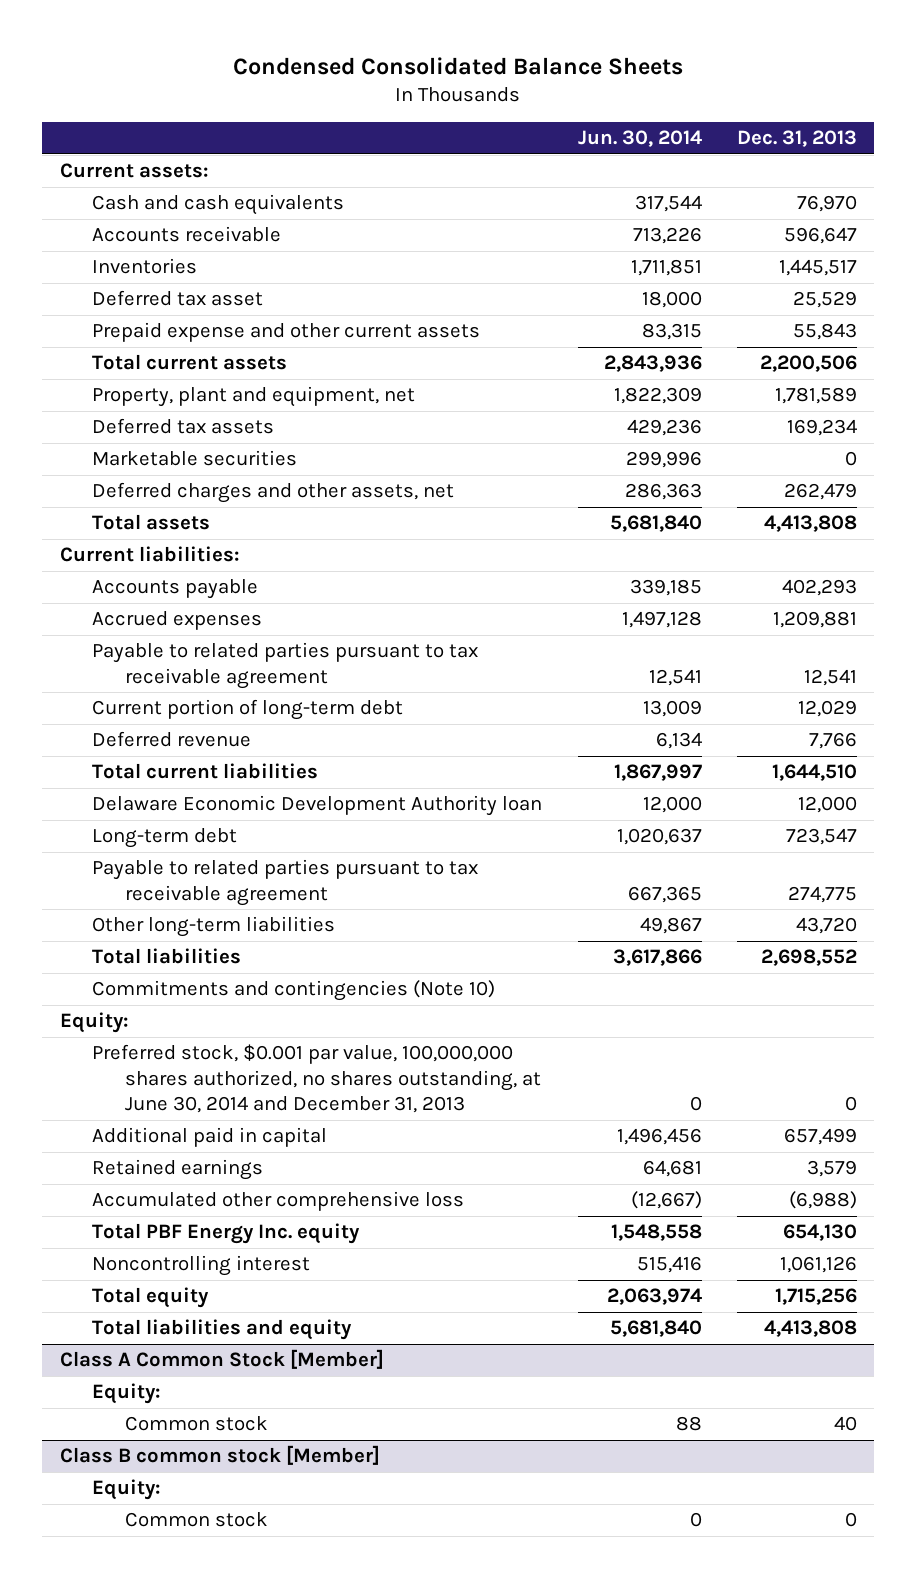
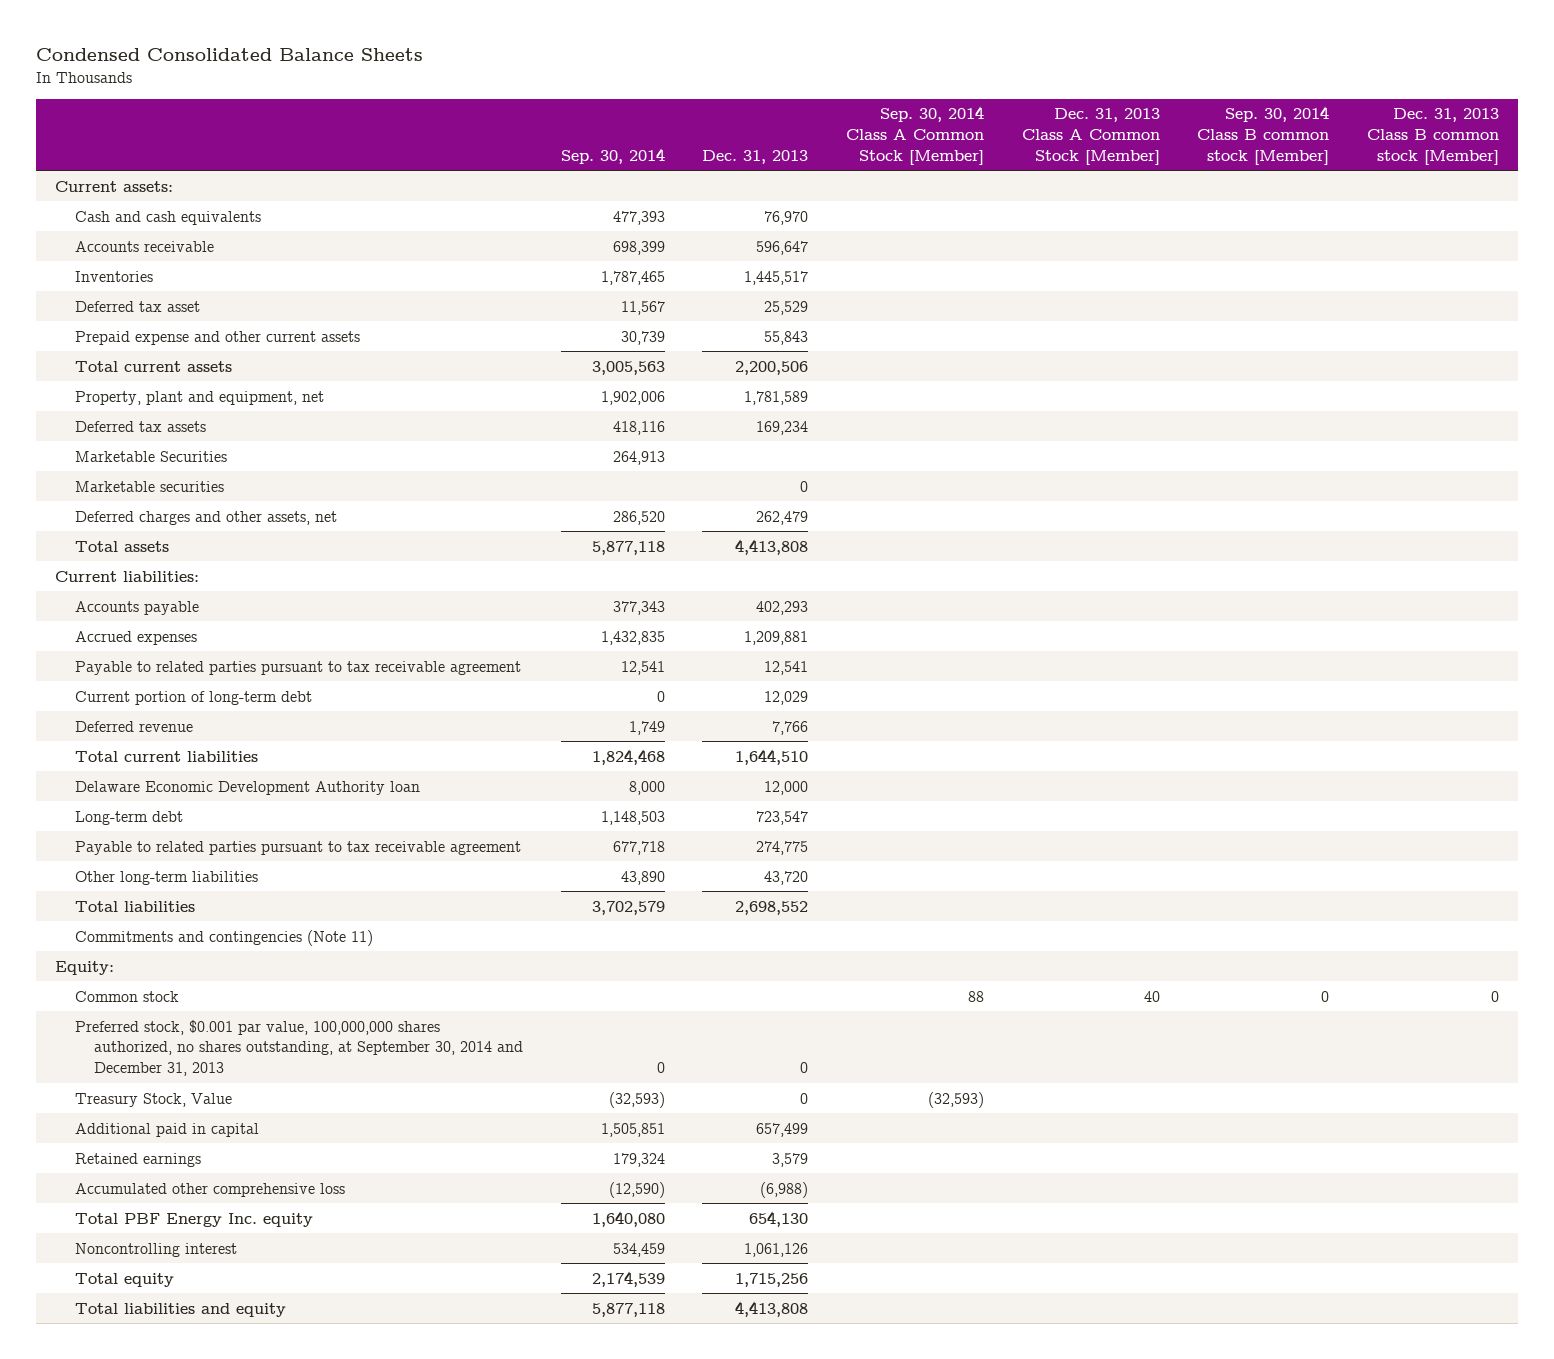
[577,130,702,148] Jun. 30, 2014 -> none
none -> [560,147,665,164] Sep. 30, 2014
none -> [846,106,985,165] Sep. 30, 2014 Class A Common Stock [Member]
none -> [1021,108,1160,165] Dec. 31, 2013 Class A Common Stock [Member]
none -> [1197,106,1330,165] Sep. 30, 2014 Class B common stock [Member]
none -> [1366,108,1499,165] Dec. 31, 2013 Class B common stock [Member]
none -> [74,450,227,462] Marketable Securities
[92,980,496,1002] Commitments and contingencies (Note 10) -> [74,929,373,946] Commitments and contingencies (Note 11)
none -> [74,990,179,1002] Common stock
[92,1044,542,1114] Preferred stock, $0.001 par value, 100,000,000 shares authorized, no shares outstanding, at June 30, 2014 and December 31, 2013 -> [74,1019,524,1077] Preferred stock, $0.001 par value, 100,000,000 shares authorized, no shares outstanding, at September 30, 2014 and December 31, 2013
none -> [74,1092,232,1107] Treasury Stock, Value
[59,1349,384,1370] Class A Common Stock [Member] -> none
[92,1383,162,1405] Equity: -> none
[125,1416,269,1432] Common stock -> none
[59,1445,380,1466] Class B common stock [Member] -> none
[92,1479,162,1501] Equity: -> none
[125,1512,269,1528] Common stock -> none

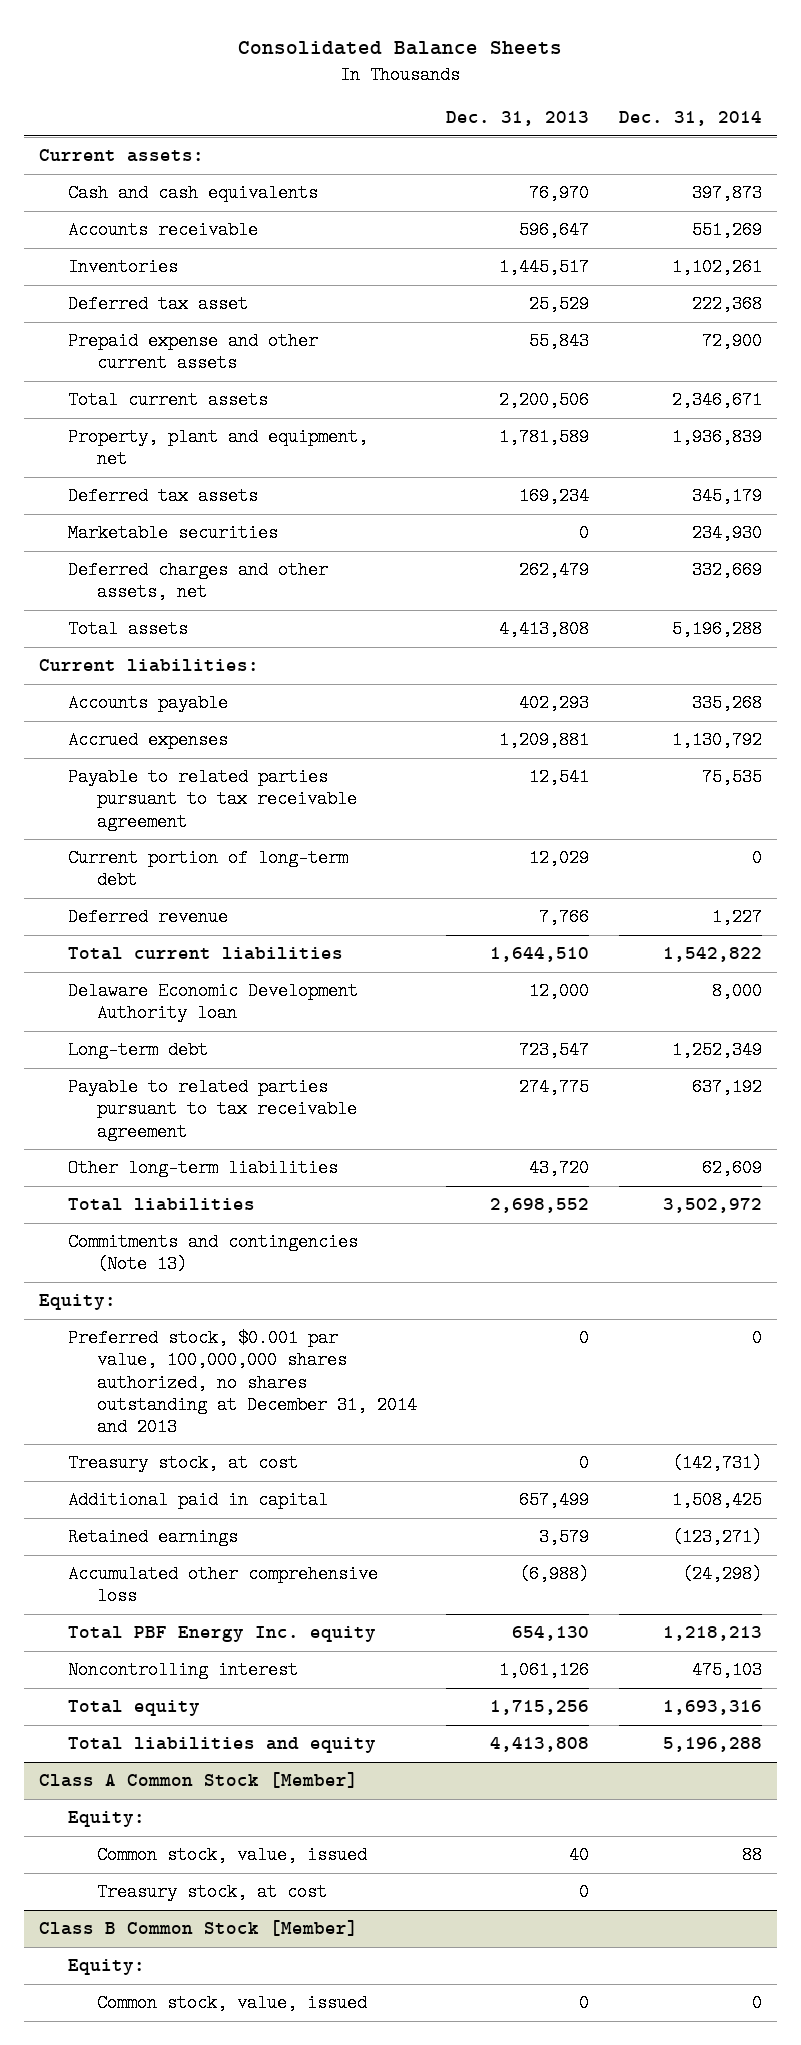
[36,48,424,62] Condensed Consolidated Balance Sheets -> [238,40,563,55] Consolidated Balance Sheets
[560,147,665,164] Sep. 30, 2014 -> none
[846,106,985,165] Sep. 30, 2014 Class A Common Stock [Member] -> none
[1021,108,1160,165] Dec. 31, 2013 Class A Common Stock [Member] -> none
[1197,106,1330,165] Sep. 30, 2014 Class B common stock [Member] -> none
[1366,108,1499,165] Dec. 31, 2013 Class B common stock [Member] -> none
none -> [618,111,762,127] Dec. 31, 2014
[74,450,227,462] Marketable Securities -> none
[74,929,373,946] Commitments and contingencies (Note 11) -> [67,1233,358,1274] Commitments and contingencies (Note 13)
[74,990,179,1002] Common stock -> none
[74,1019,524,1077] Preferred stock, $0.001 par value, 100,000,000 shares authorized, no shares outstanding, at September 30, 2014 and December 31, 2013 -> [67,1329,417,1436] Preferred stock, $0.001 par value, 100,000,000 shares authorized, no shares outstanding at December 31, 2014 and 2013
[74,1092,232,1107] Treasury Stock, Value -> [67,1454,298,1473] Treasury stock, at cost
none -> [38,1772,358,1789] Class A Common Stock [Member]
none -> [67,1811,145,1828] Equity:
none -> [96,1846,367,1865] Common stock, value, issued
none -> [96,1883,327,1902] Treasury stock, at cost
none -> [38,1920,358,1937] Class B Common Stock [Member]
none -> [67,1959,145,1976] Equity:
none -> [96,1994,367,2013] Common stock, value, issued

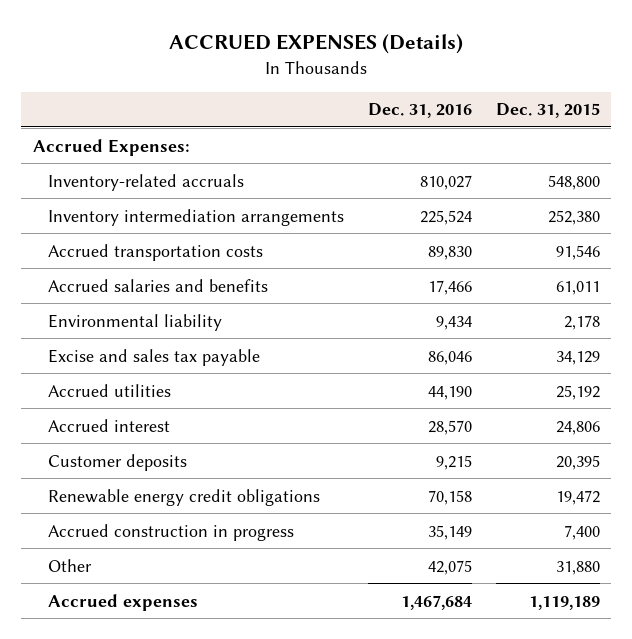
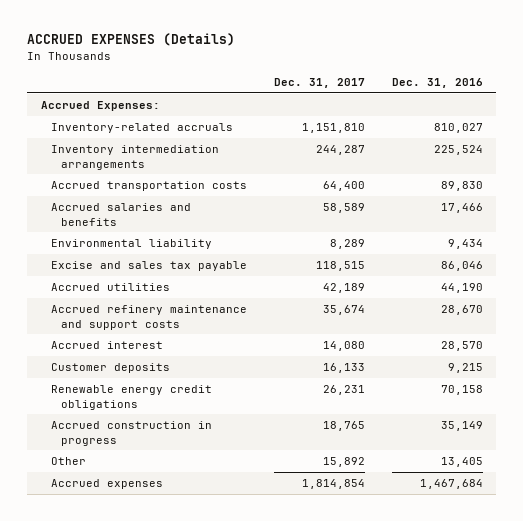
[495,103,600,119] Dec. 31, 2015 -> none
none -> [273,77,365,88] Dec. 31, 2017
none -> [50,304,247,330] Accrued refinery maintenance and support costs
[427,559,472,575] 42,075 -> [440,456,483,467] 13,405

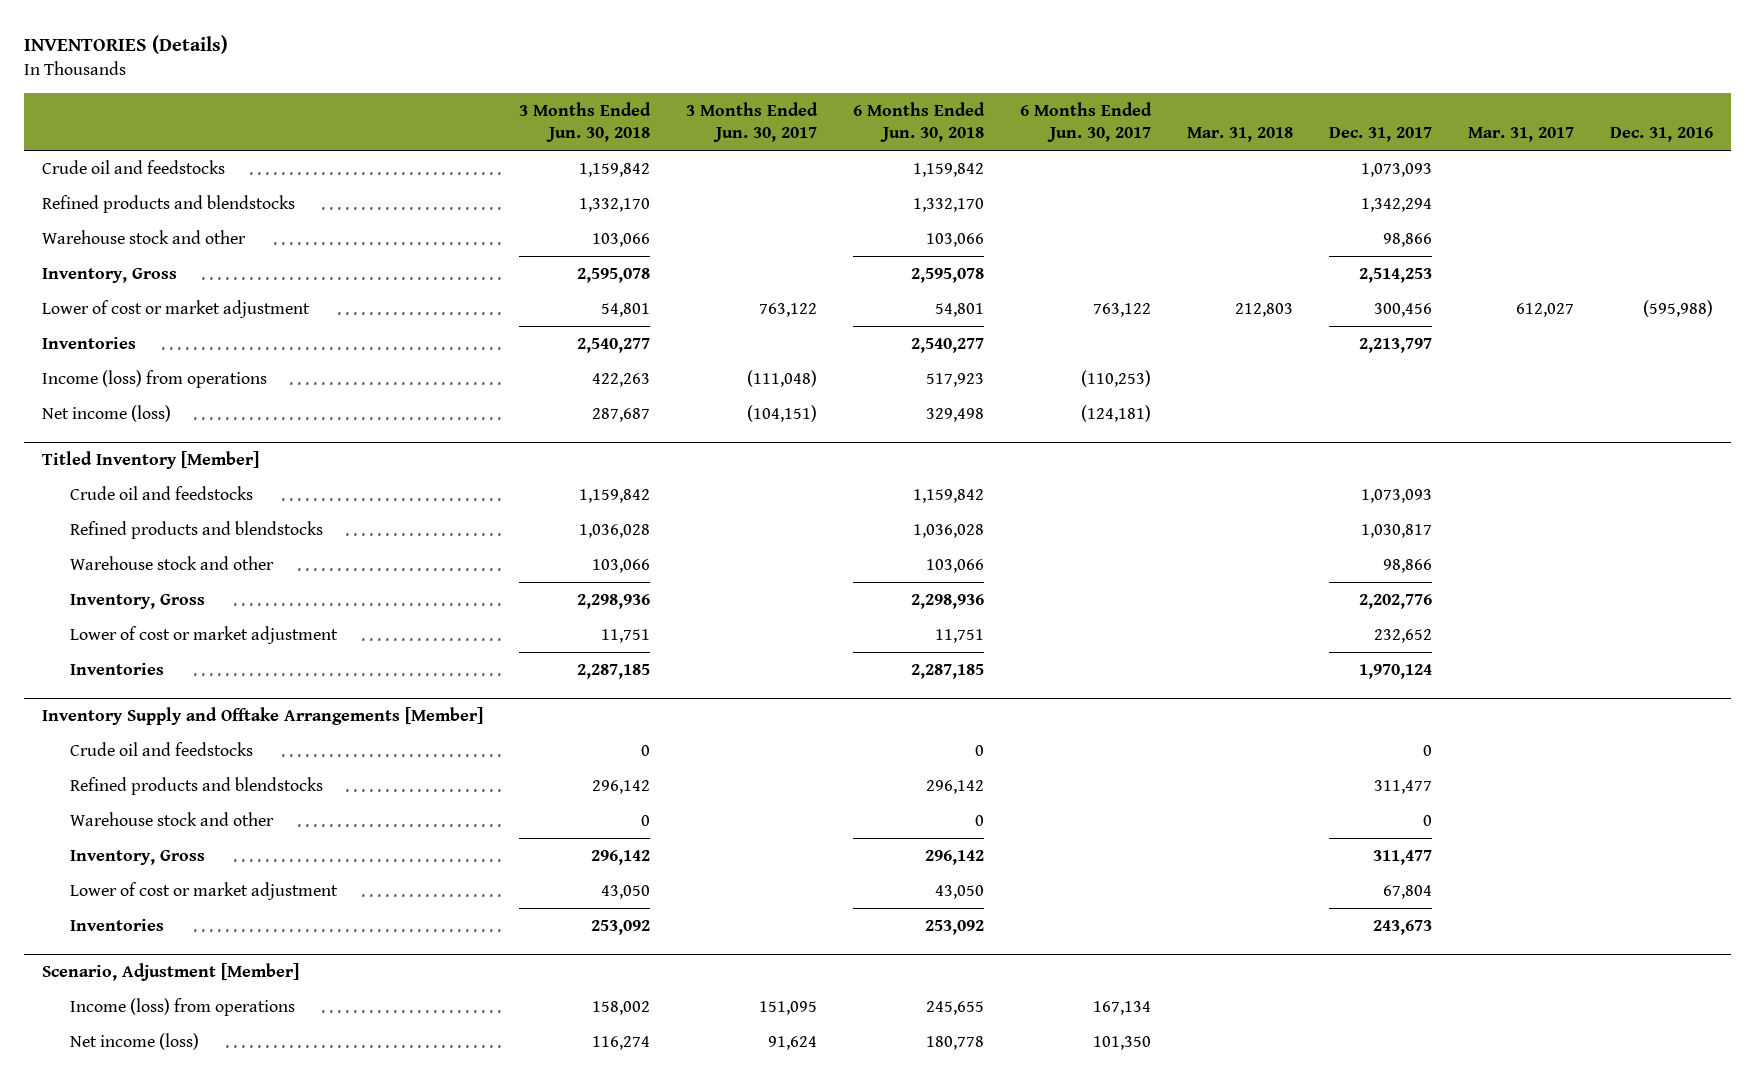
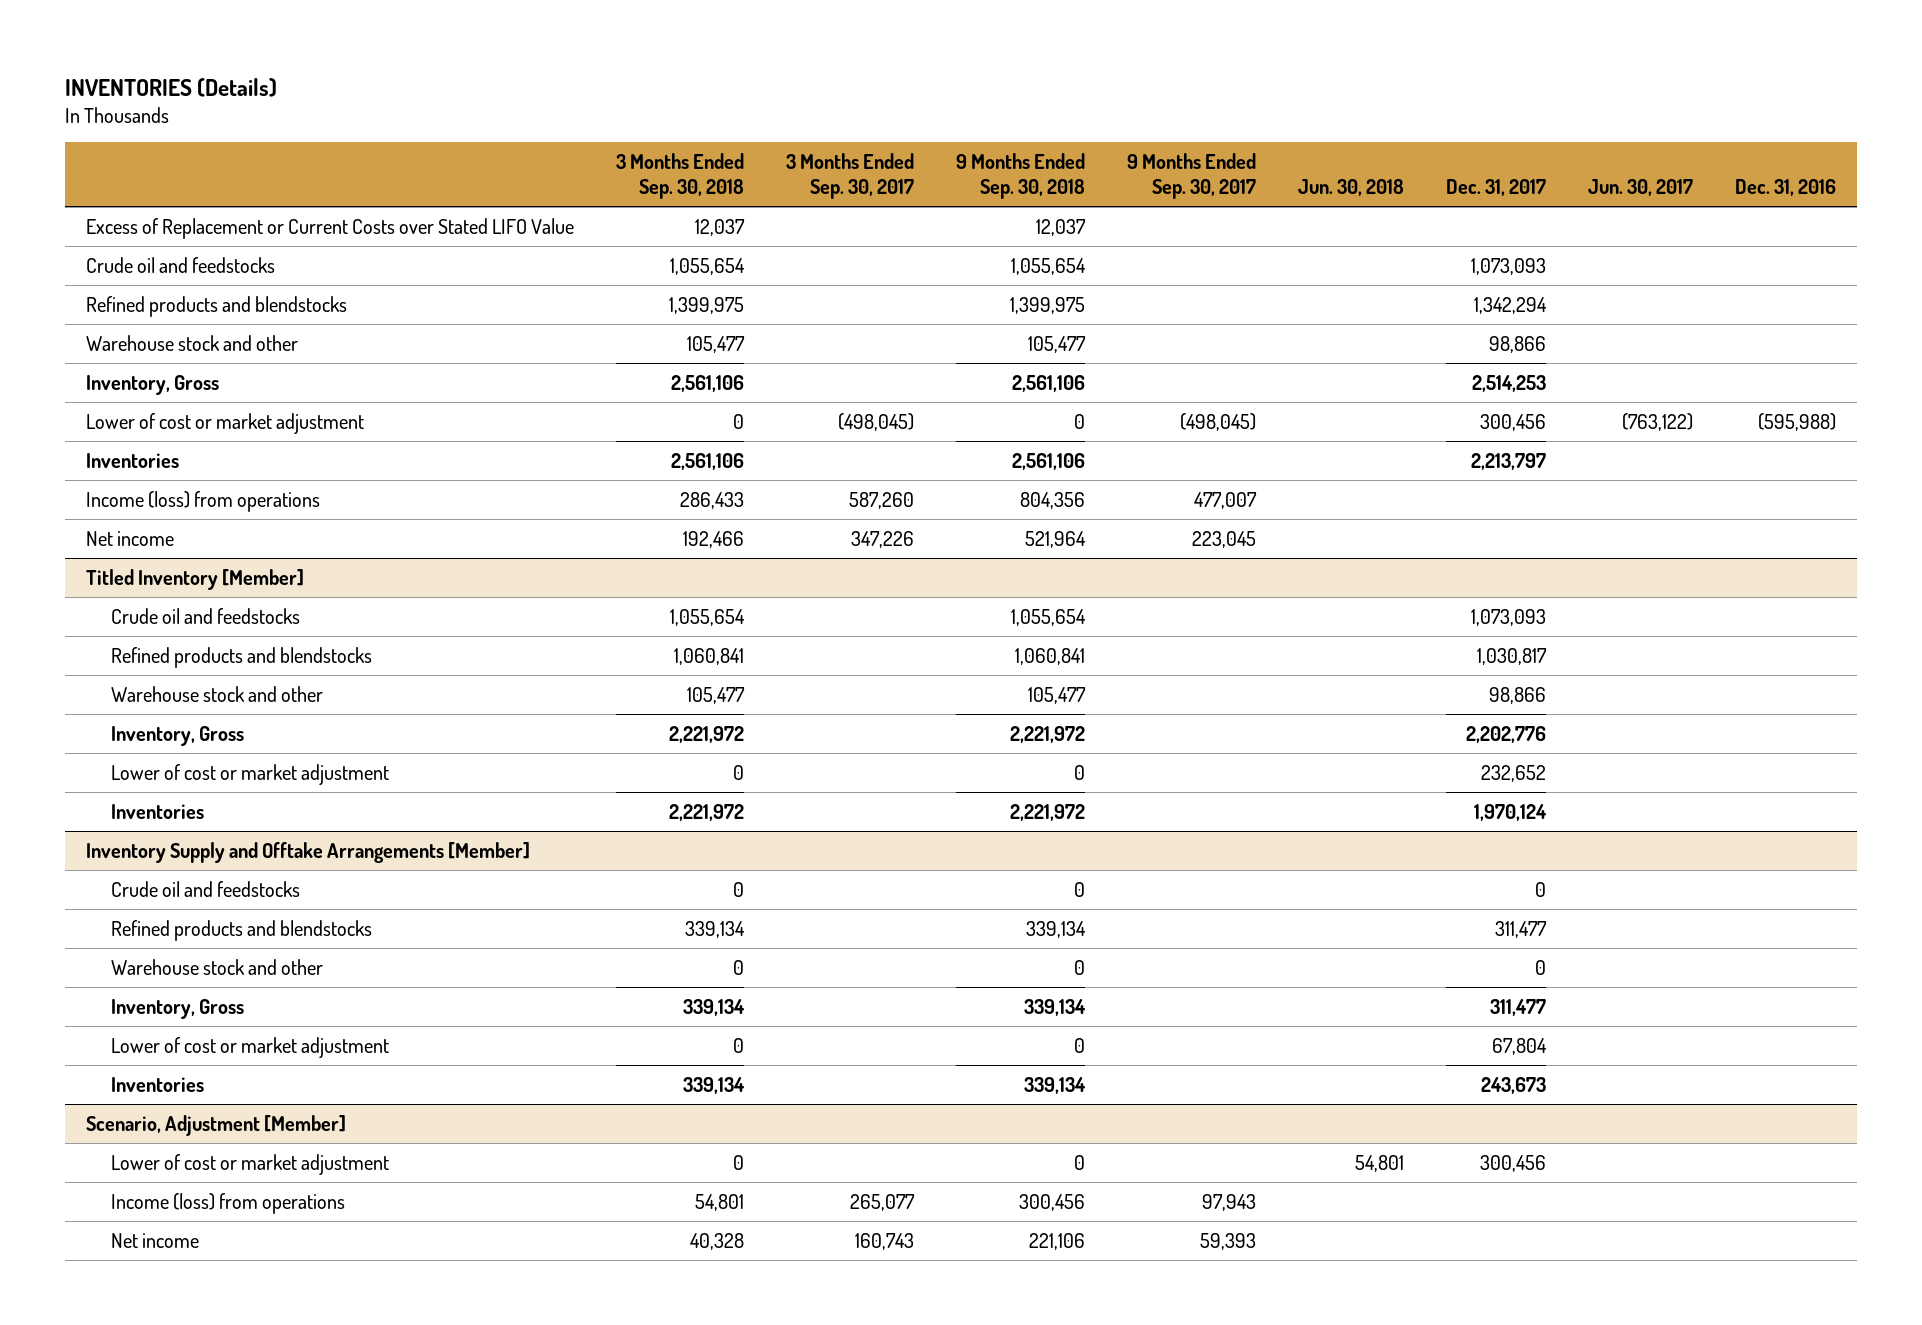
[519,101,652,142] 3 Months Ended Jun. 30, 2018 -> none
[686,101,819,142] 3 Months Ended Jun. 30, 2017 -> none
[853,101,986,142] 6 Months Ended Jun. 30, 2018 -> none
[1020,101,1153,142] 6 Months Ended Jun. 30, 2017 -> none
[1187,126,1294,142] Mar. 31, 2018 -> none
[1468,126,1575,142] Mar. 31, 2017 -> none
none -> [615,153,744,200] 3 Months Ended Sep. 30, 2018
none -> [785,153,914,200] 3 Months Ended Sep. 30, 2017
none -> [955,153,1085,200] 9 Months Ended Sep. 30, 2018
none -> [1126,153,1256,200] 9 Months Ended Sep. 30, 2017
none -> [1297,179,1404,197] Jun. 30, 2018
none -> [1587,179,1693,197] Jun. 30, 2017
none -> [85,217,574,239] Excess of Replacement or Current Costs over Stated LIFO Value
[42,405,172,423] Net income (loss) -> [85,530,174,546] Net income
none -> [111,1153,390,1175] Lower of cost or market adjustment
[69,1033,199,1051] Net income (loss) -> [111,1232,200,1248] Net income

